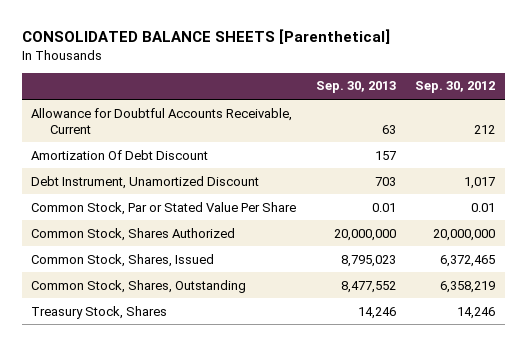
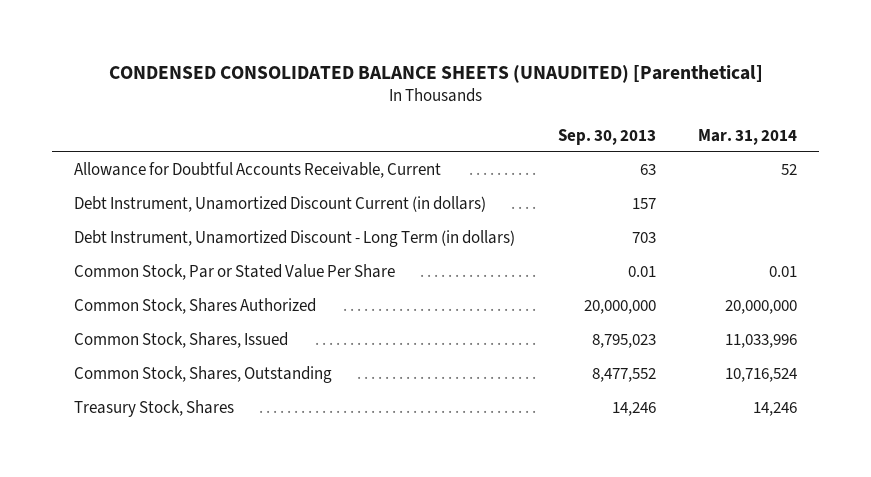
[21,28,390,44] CONSOLIDATED BALANCE SHEETS [Parenthetical] -> [108,64,763,83] CONDENSED CONSOLIDATED BALANCE SHEETS (UNAUDITED) [Parenthetical]
[414,81,495,94] Sep. 30, 2012 -> none
none -> [698,128,798,145] Mar. 31, 2014
[31,149,209,160] Amortization Of Debt Discount -> [73,196,486,213] Debt Instrument, Unamortized Discount Current (in dollars)
[31,175,260,189] Debt Instrument, Unamortized Discount -> [73,230,515,248] Debt Instrument, Unamortized Discount - Long Term (in dollars)

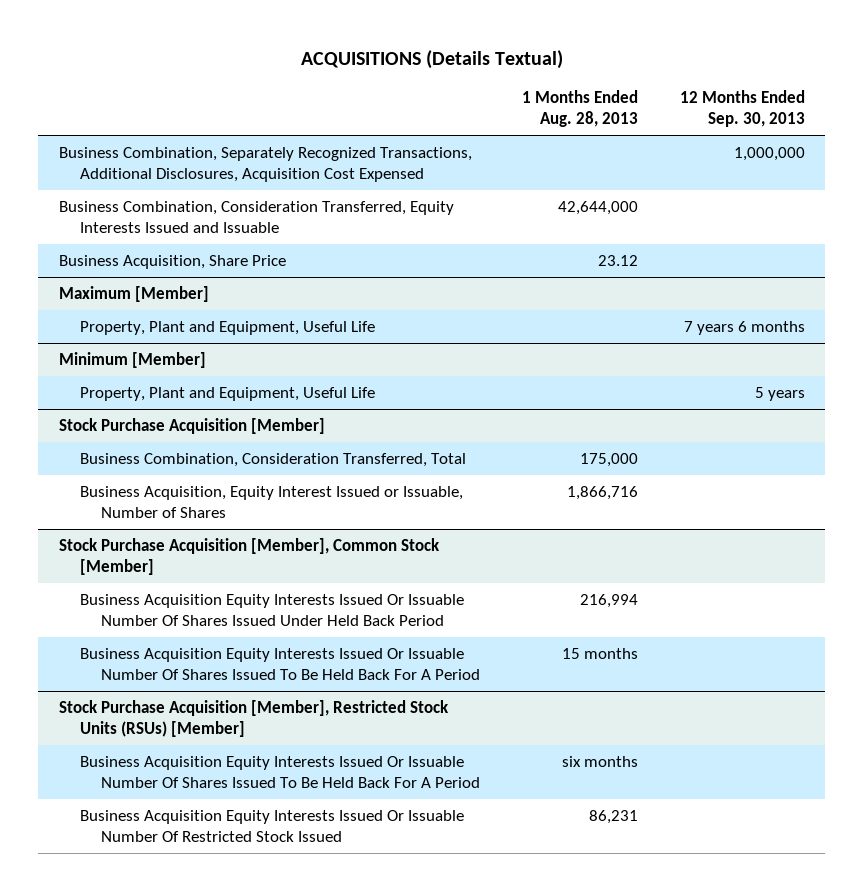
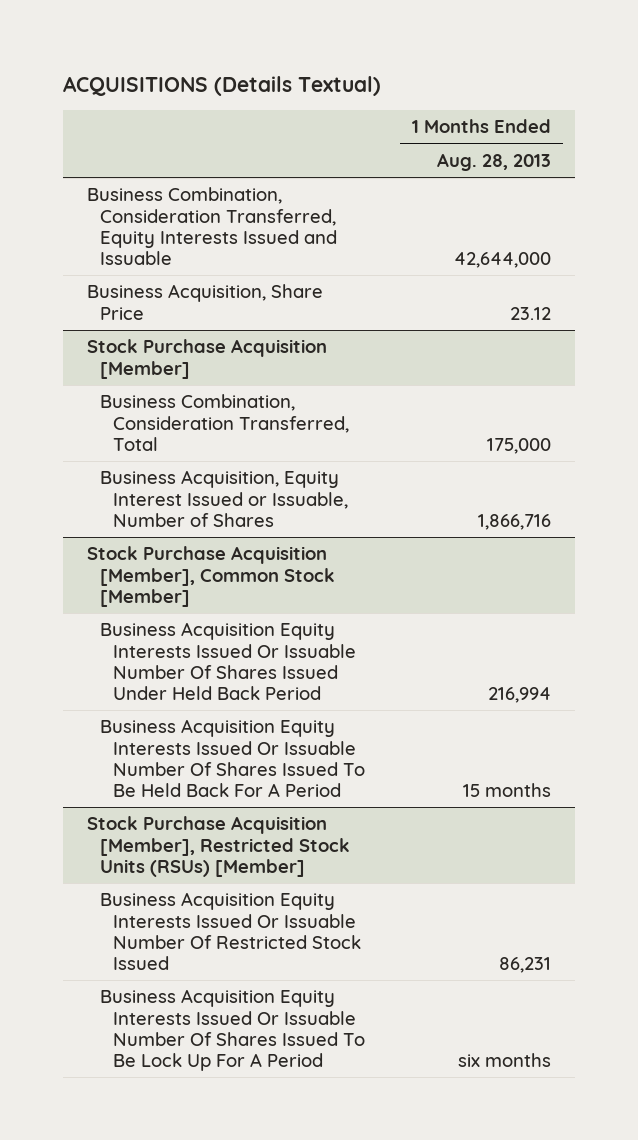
[679,90,805,128] 12 Months Ended Sep. 30, 2013 -> none
[59,146,473,182] Business Combination, Separately Recognized Transactions, Additional Disclosures, Acquisition Cost Expensed -> none
[59,285,210,302] Maximum [Member] -> none
[80,320,376,335] Property, Plant and Equipment, Useful Life -> none
[59,351,207,368] Minimum [Member] -> none
[80,386,376,401] Property, Plant and Equipment, Useful Life -> none
[80,755,481,788] Business Acquisition Equity Interests Issued Or Issuable Number Of Shares Issued To Be Held Back For A Period -> none
none -> [100,989,366,1072] Business Acquisition Equity Interests Issued Or Issuable Number Of Shares Issued To Be Lock Up For A Period

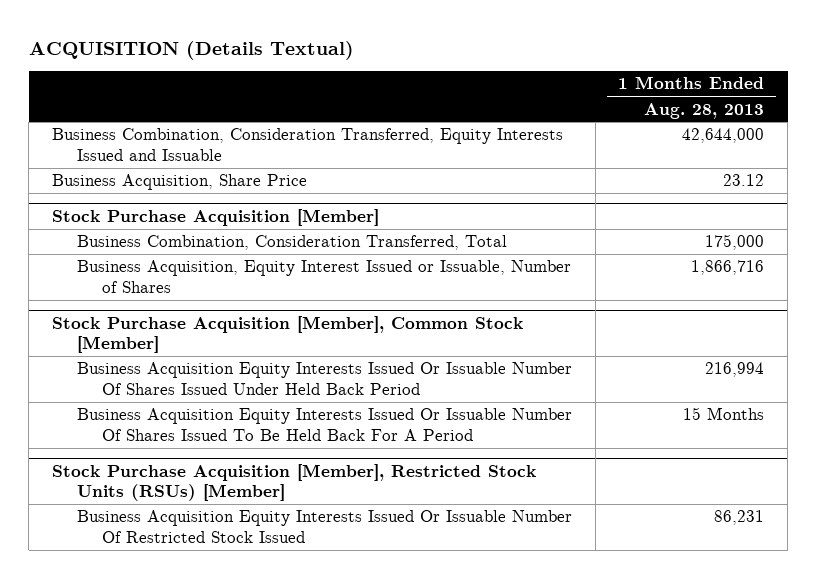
[63,75,382,96] ACQUISITIONS (Details Textual) -> [28,40,354,60] ACQUISITION (Details Textual)
[463,783,552,798] 15 months -> [683,407,765,421] 15 Months
[100,989,366,1072] Business Acquisition Equity Interests Issued Or Issuable Number Of Shares Issued To Be Lock Up For A Period -> none

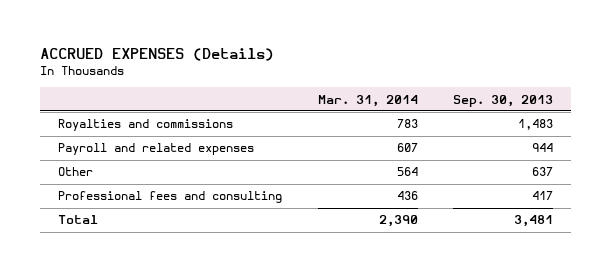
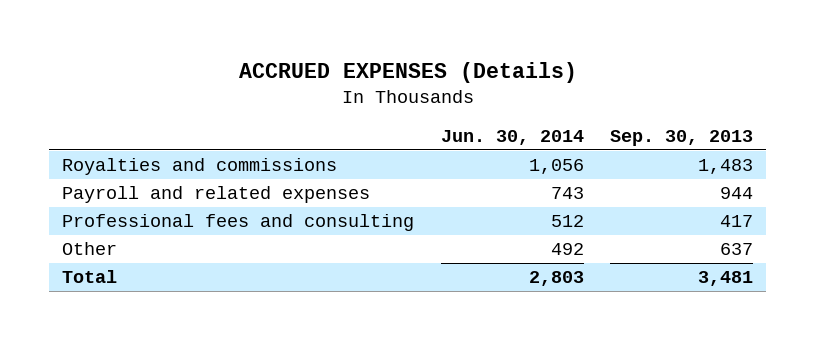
[317,94,418,107] Mar. 31, 2014 -> none
none -> [440,129,584,145] Jun. 30, 2014
[58,167,94,177] Other -> [62,242,118,256] Other

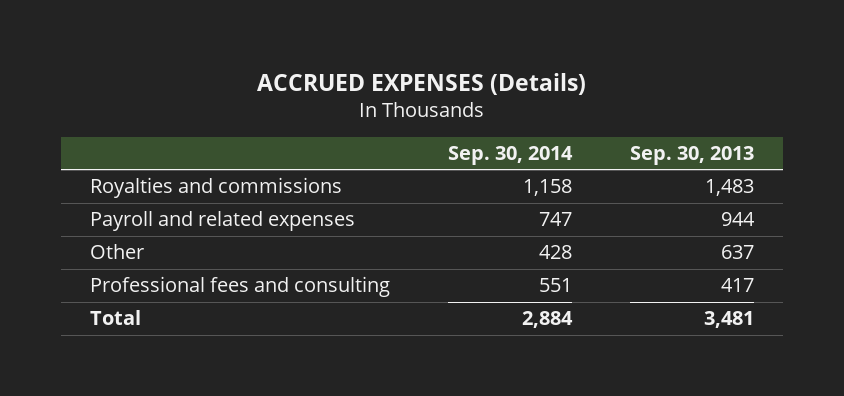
[440,129,584,145] Jun. 30, 2014 -> none
none -> [448,145,574,165] Sep. 30, 2014
[62,214,415,232] Professional fees and consulting -> [90,276,391,298] Professional fees and consulting

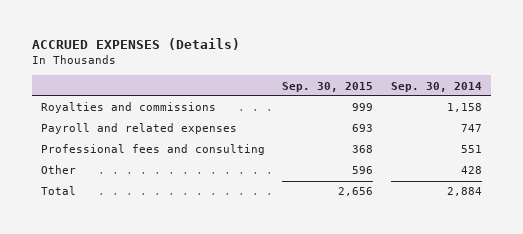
[630,145,755,165] Sep. 30, 2013 -> none
none -> [282,81,374,92] Sep. 30, 2015
[90,244,145,260] Other -> [40,165,76,175] Other

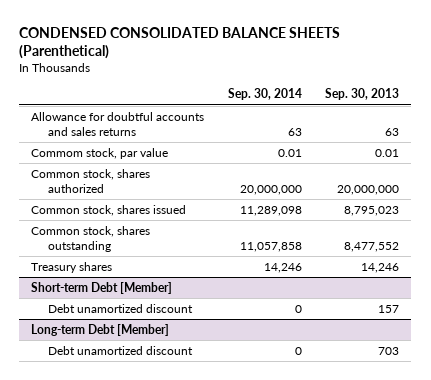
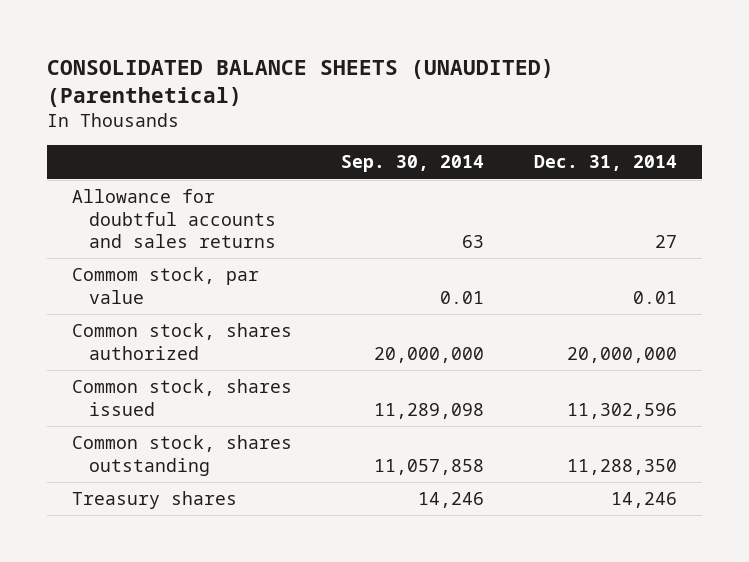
[19,26,341,59] CONDENSED CONSOLIDATED BALANCE SHEETS (Parenthetical) -> [46,58,554,107] CONSOLIDATED BALANCE SHEETS (UNAUDITED) (Parenthetical)
[325,88,400,101] Sep. 30, 2013 -> none
none -> [534,155,678,172] Dec. 31, 2014
[31,281,173,294] Short-term Debt [Member] -> none
[48,303,194,313] Debt unamortized discount -> none
[31,323,170,336] Long-term Debt [Member] -> none
[48,345,194,355] Debt unamortized discount -> none

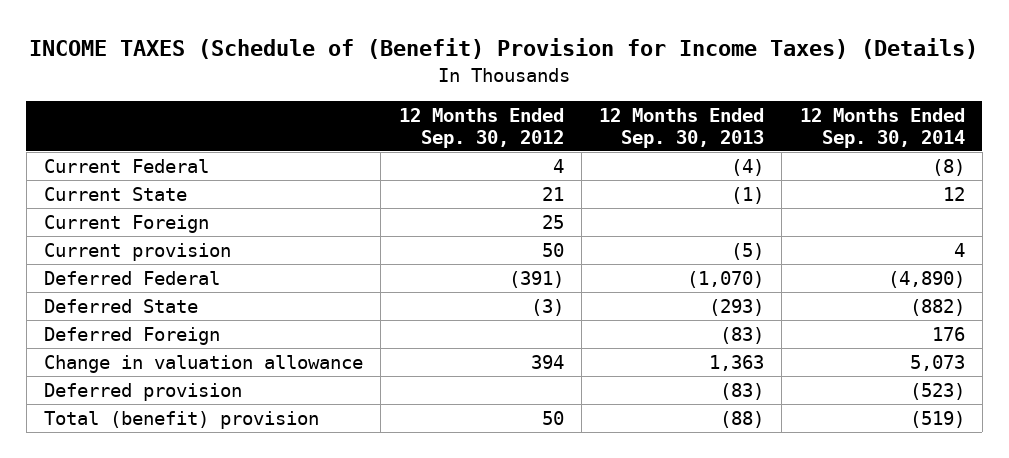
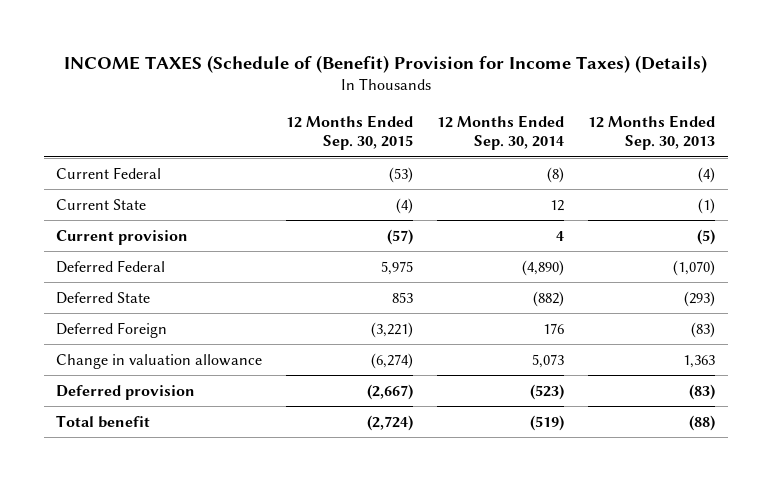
[398,107,564,148] 12 Months Ended Sep. 30, 2012 -> none
none -> [286,115,414,151] 12 Months Ended Sep. 30, 2015
[44,215,210,234] Current Foreign -> none
[44,411,320,430] Total (benefit) provision -> [55,414,150,428] Total benefit

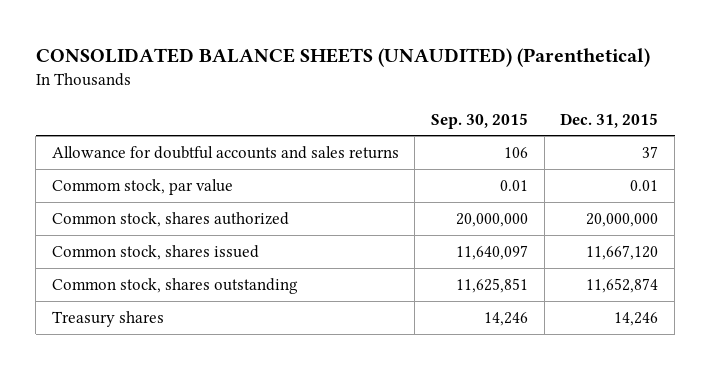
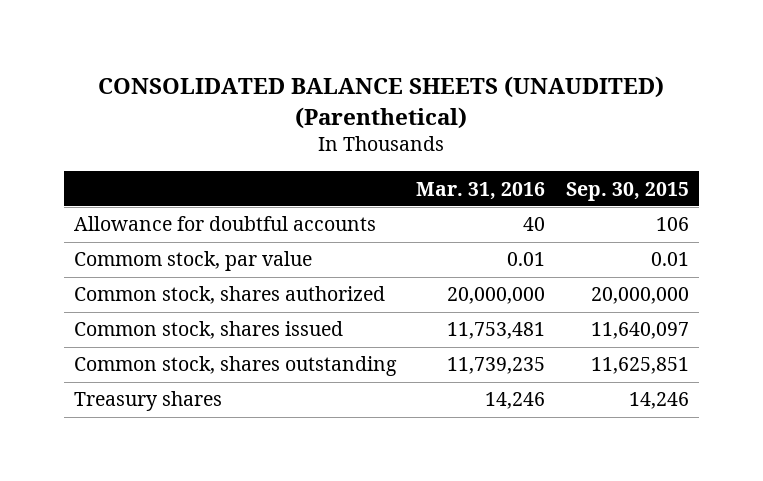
[560,112,659,128] Dec. 31, 2015 -> none
none -> [416,181,546,200] Mar. 31, 2016
[51,145,399,159] Allowance for doubtful accounts and sales returns -> [73,216,376,232] Allowance for doubtful accounts

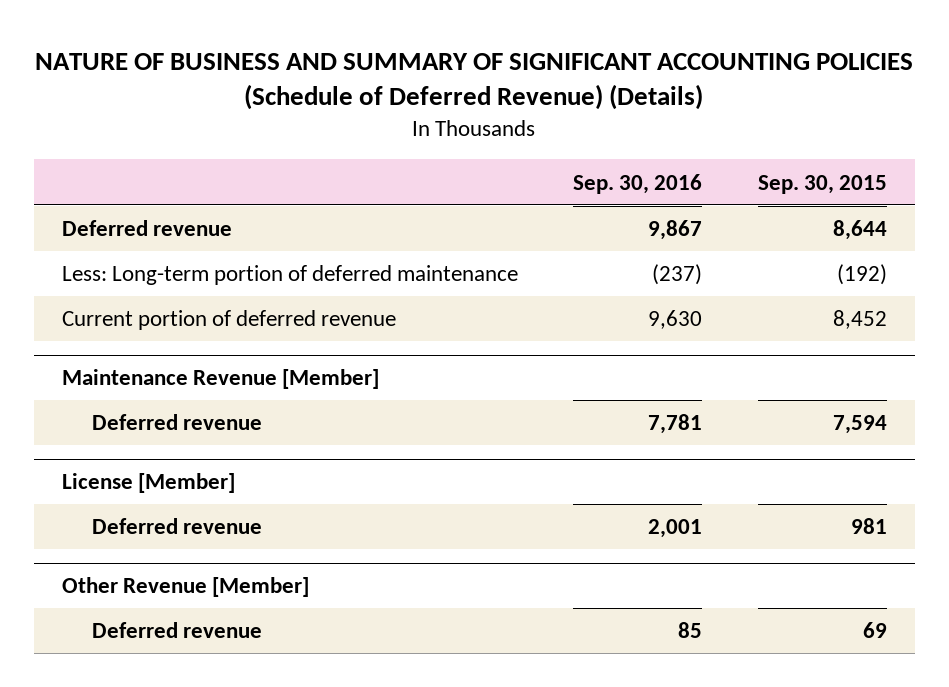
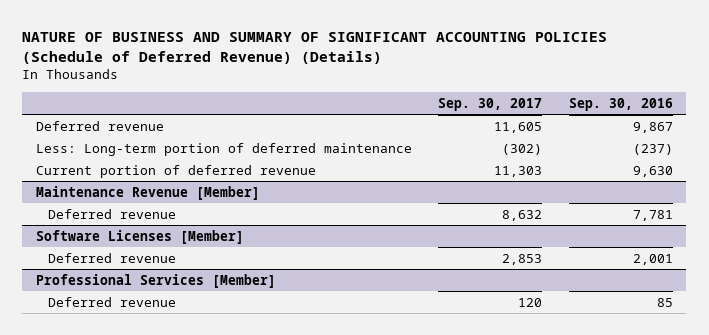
[758,174,888,194] Sep. 30, 2015 -> none
none -> [438,97,543,111] Sep. 30, 2017
[61,473,235,494] License [Member] -> [35,229,244,244] Software Licenses [Member]
[61,577,309,598] Other Revenue [Member] -> [35,273,276,288] Professional Services [Member]

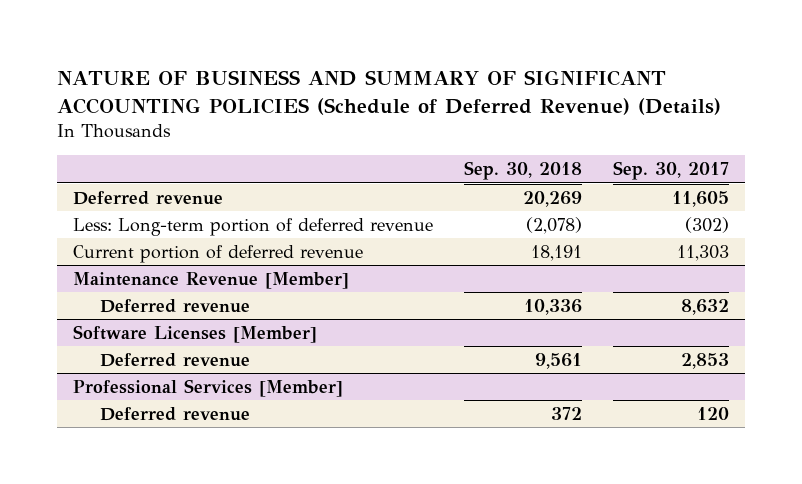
[569,97,674,111] Sep. 30, 2016 -> none
none -> [464,161,583,181] Sep. 30, 2018
[35,142,412,156] Less: Long-term portion of deferred maintenance -> [73,217,434,236] Less: Long-term portion of deferred revenue

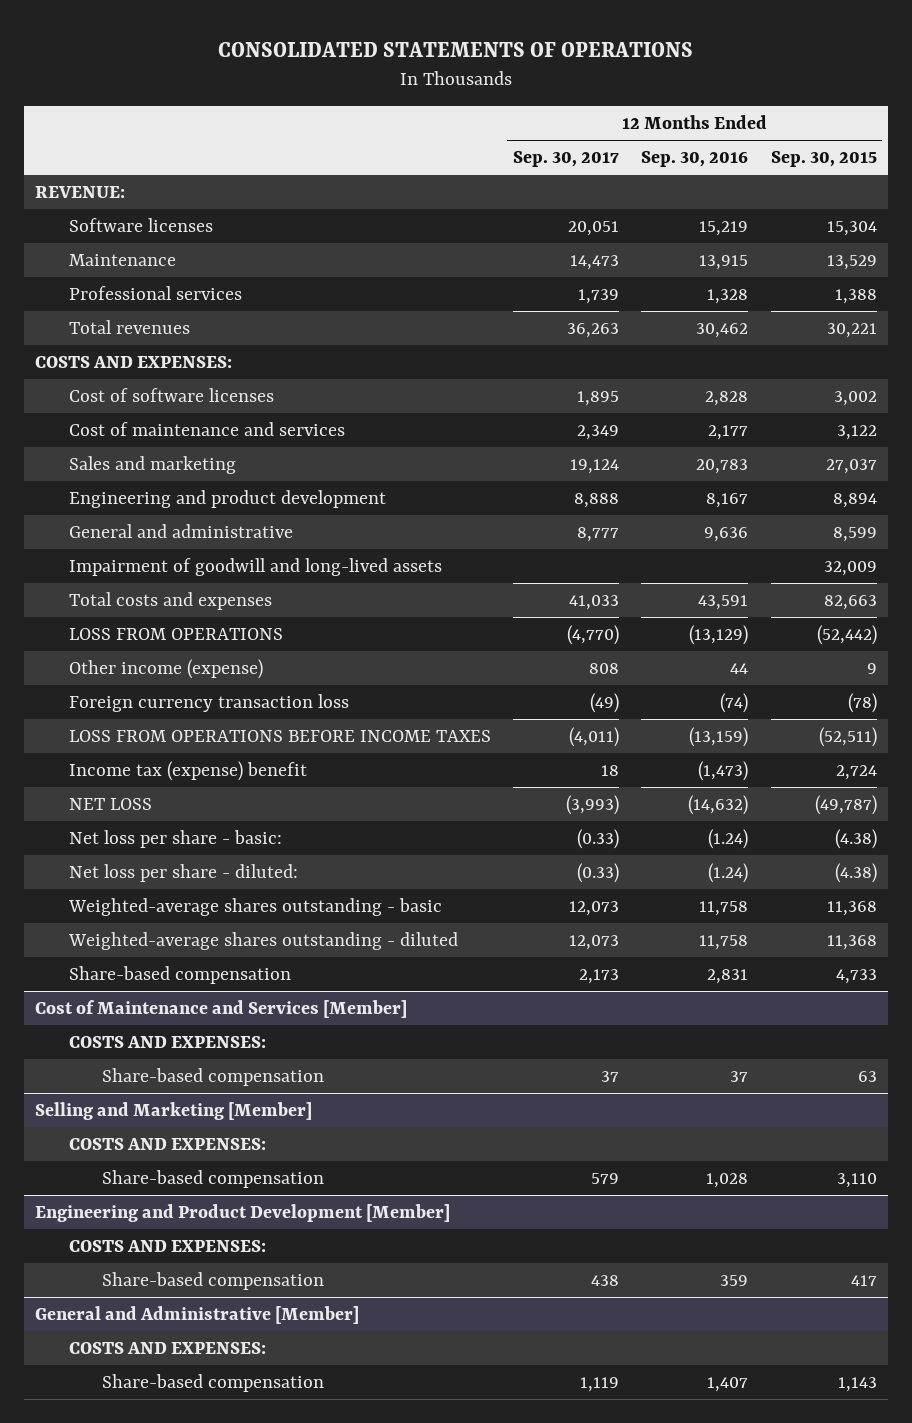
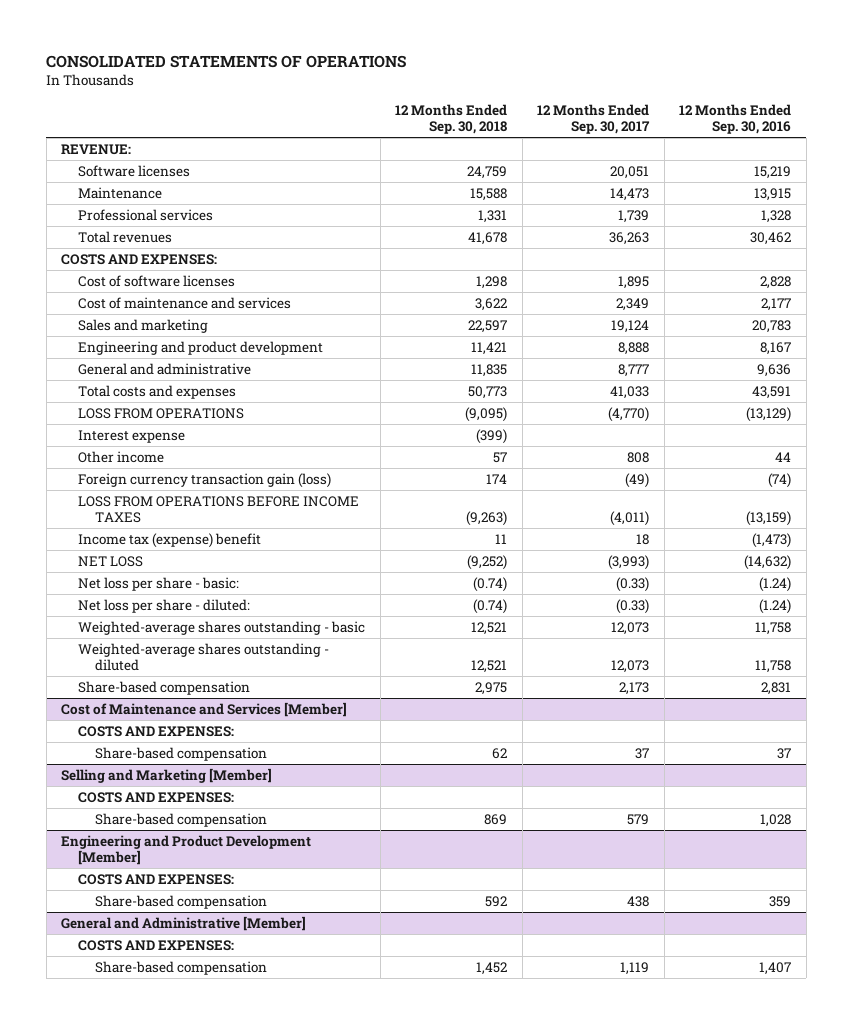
[770,151,877,168] Sep. 30, 2015 -> none
none -> [395,103,508,134] 12 Months Ended Sep. 30, 2018
[68,558,442,577] Impairment of goodwill and long-lived assets -> none
none -> [78,430,186,444] Interest expense
[68,659,263,680] Other income (expense) -> [78,451,165,464] Other income
[68,694,349,713] Foreign currency transaction loss -> [78,473,332,489] Foreign currency transaction gain (loss)

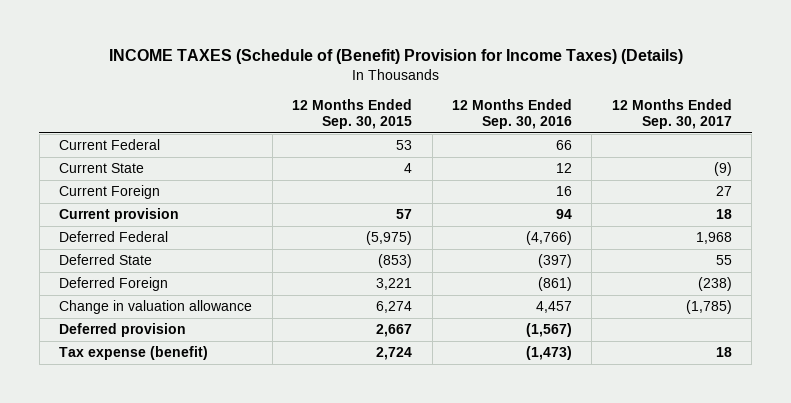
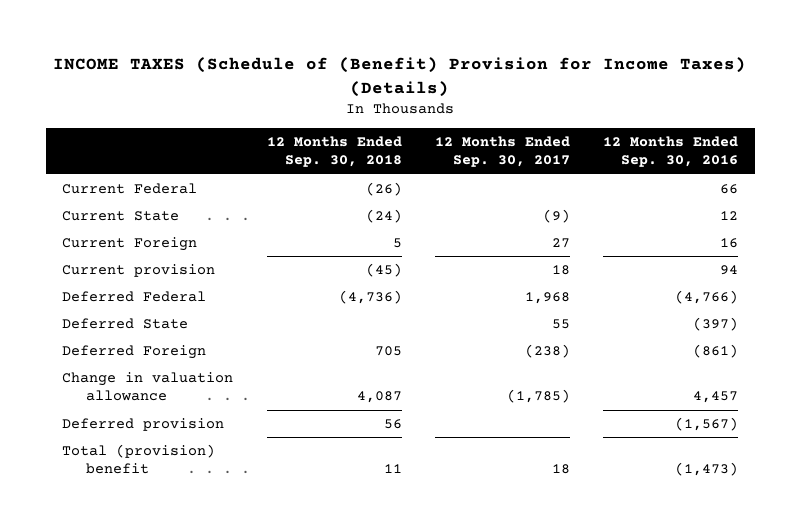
[292,98,413,130] 12 Months Ended Sep. 30, 2015 -> none
none -> [266,136,402,168] 12 Months Ended Sep. 30, 2018
[59,346,209,361] Tax expense (benefit) -> [62,444,216,475] Total (provision) benefit

